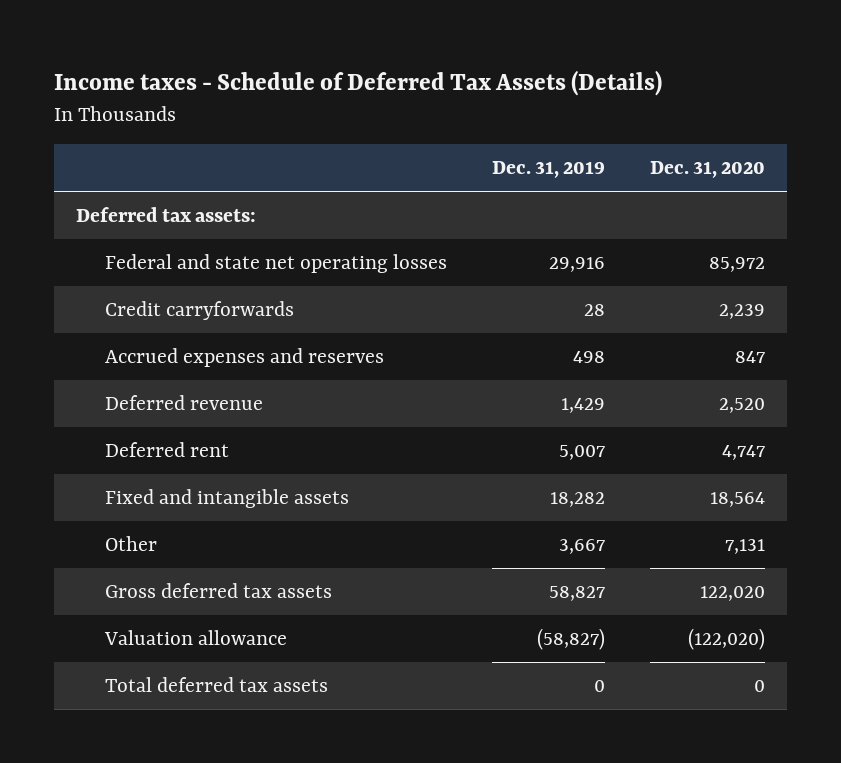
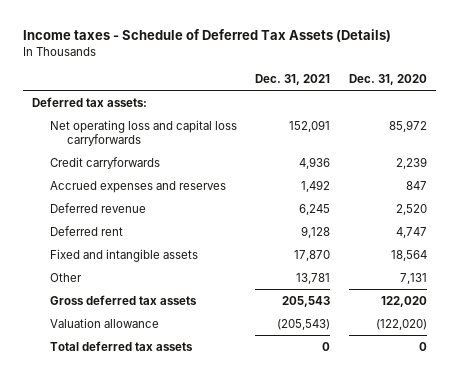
[492,161,606,179] Dec. 31, 2019 -> none
none -> [255,73,331,85] Dec. 31, 2021
[105,254,448,274] Federal and state net operating losses -> [49,119,237,147] Net operating loss and capital loss carryforwards

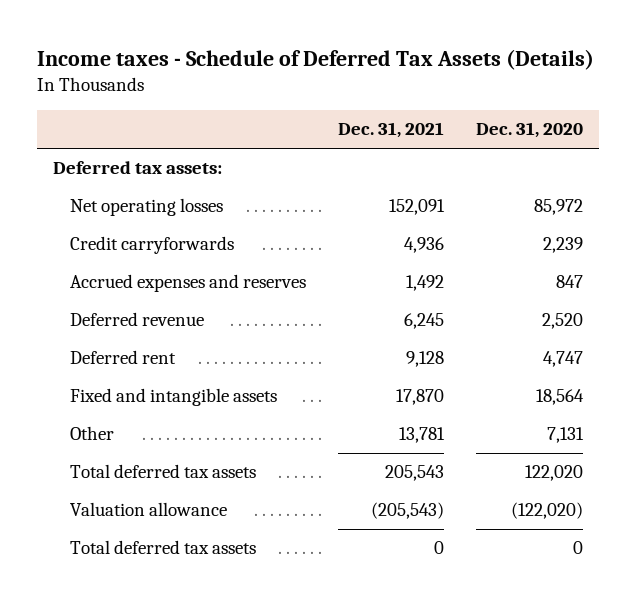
[49,119,237,147] Net operating loss and capital loss carryforwards -> [70,198,224,217] Net operating losses
[49,294,197,305] Gross deferred tax assets -> [70,464,257,479] Total deferred tax assets

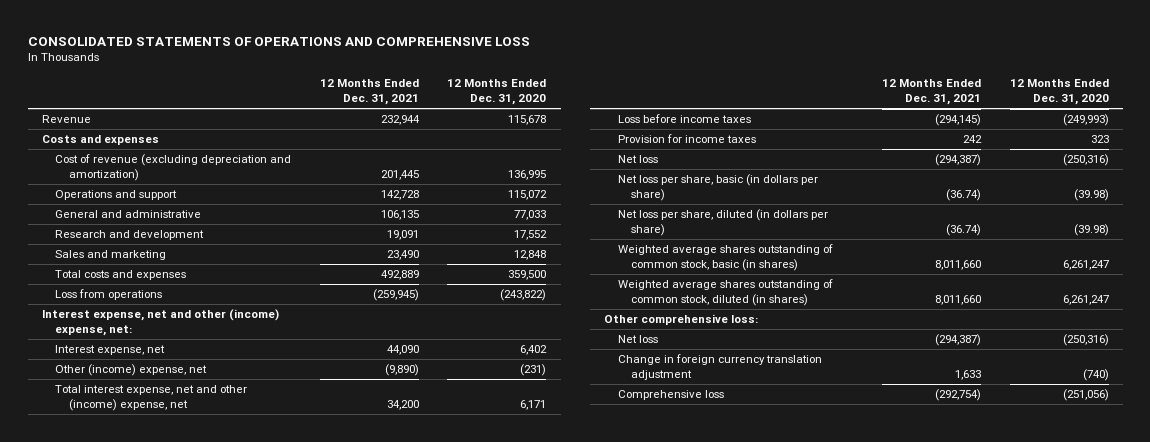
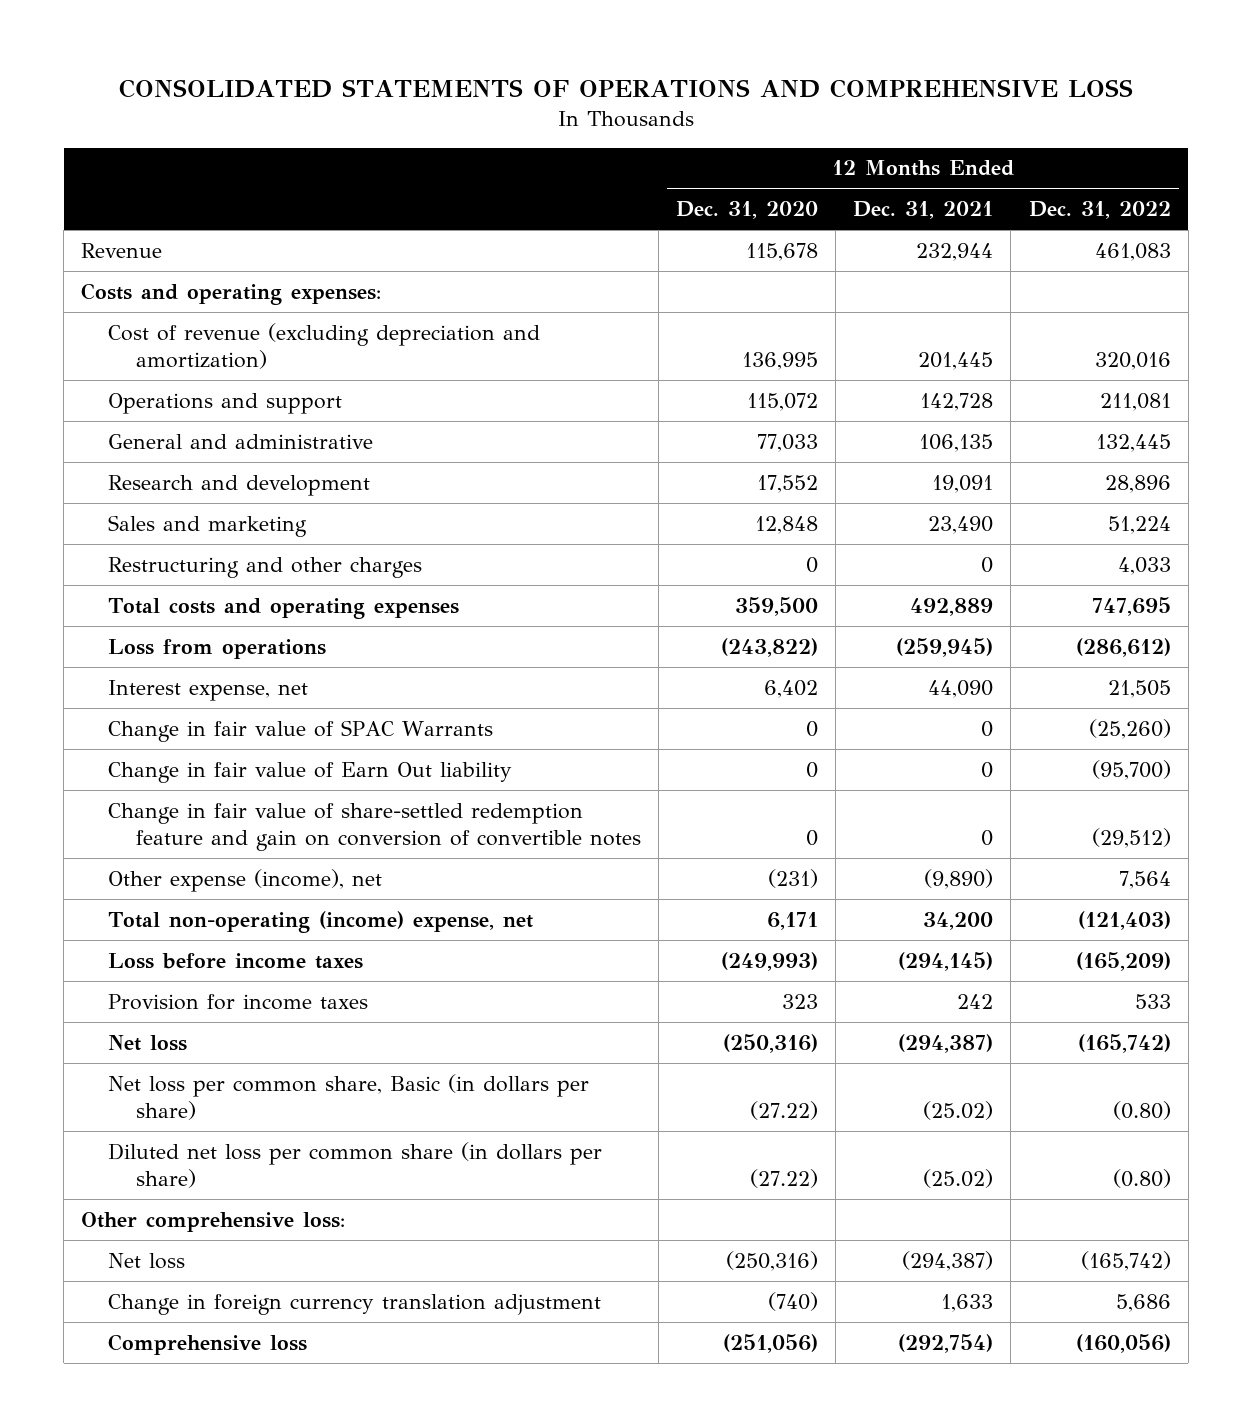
none -> [1028,201,1171,220] Dec. 31, 2022
[41,135,159,146] Costs and expenses -> [81,282,382,305] Costs and operating expenses:
none -> [108,556,423,578] Restructuring and other charges
[55,270,187,281] Total costs and expenses -> [108,597,460,619] Total costs and operating expenses
[41,309,279,337] Interest expense, net and other (income) expense, net: -> none
none -> [108,719,494,742] Change in fair value of SPAC Warrants
none -> [108,761,513,783] Change in fair value of Earn Out liability
none -> [108,802,641,851] Change in fair value of share-settled redemption feature and gain on conversion of convertible notes
[55,364,208,377] Other (income) expense, net -> [108,868,383,892] Other expense (income), net
[55,385,248,412] Total interest expense, net and other (income) expense, net -> [108,910,534,933] Total non-operating (income) expense, net
[617,244,833,272] Weighted average shares outstanding of common stock, basic (in shares) -> none
[617,279,833,307] Weighted average shares outstanding of common stock, diluted (in shares) -> none
[617,174,818,202] Net loss per share, basic (in dollars per share) -> [108,1073,590,1120] Net loss per common share, Basic (in dollars per share)
[946,189,982,202] (36.74) -> [923,1100,994,1120] (25.02)
[1073,189,1109,202] (39.98) -> [749,1100,818,1120] (27.22)
[617,209,828,237] Net loss per share, diluted (in dollars per share) -> [108,1141,603,1188] Diluted net loss per common share (in dollars per share)
[946,224,982,237] (36.74) -> [923,1168,994,1188] (25.02)
[1073,224,1109,237] (39.98) -> [749,1168,818,1188] (27.22)

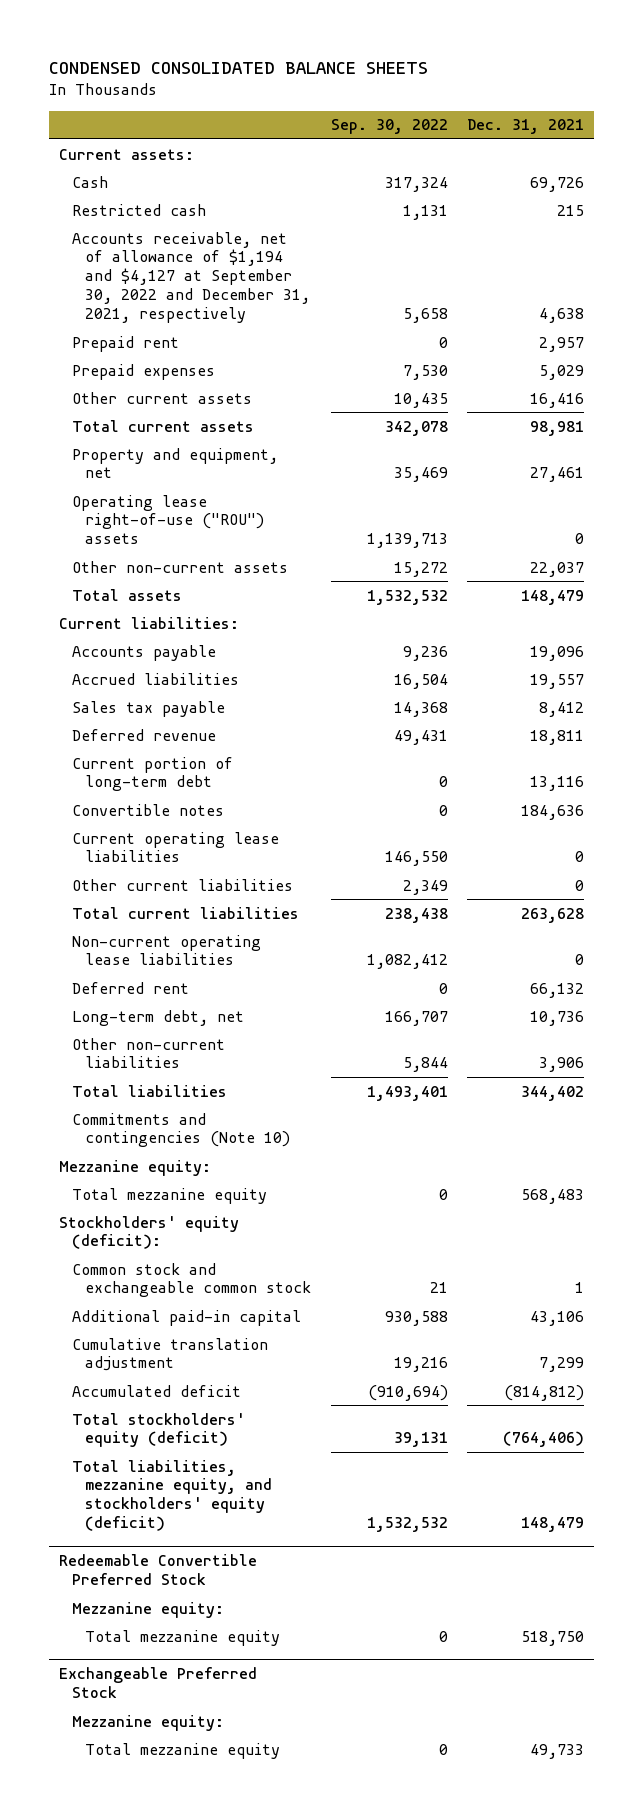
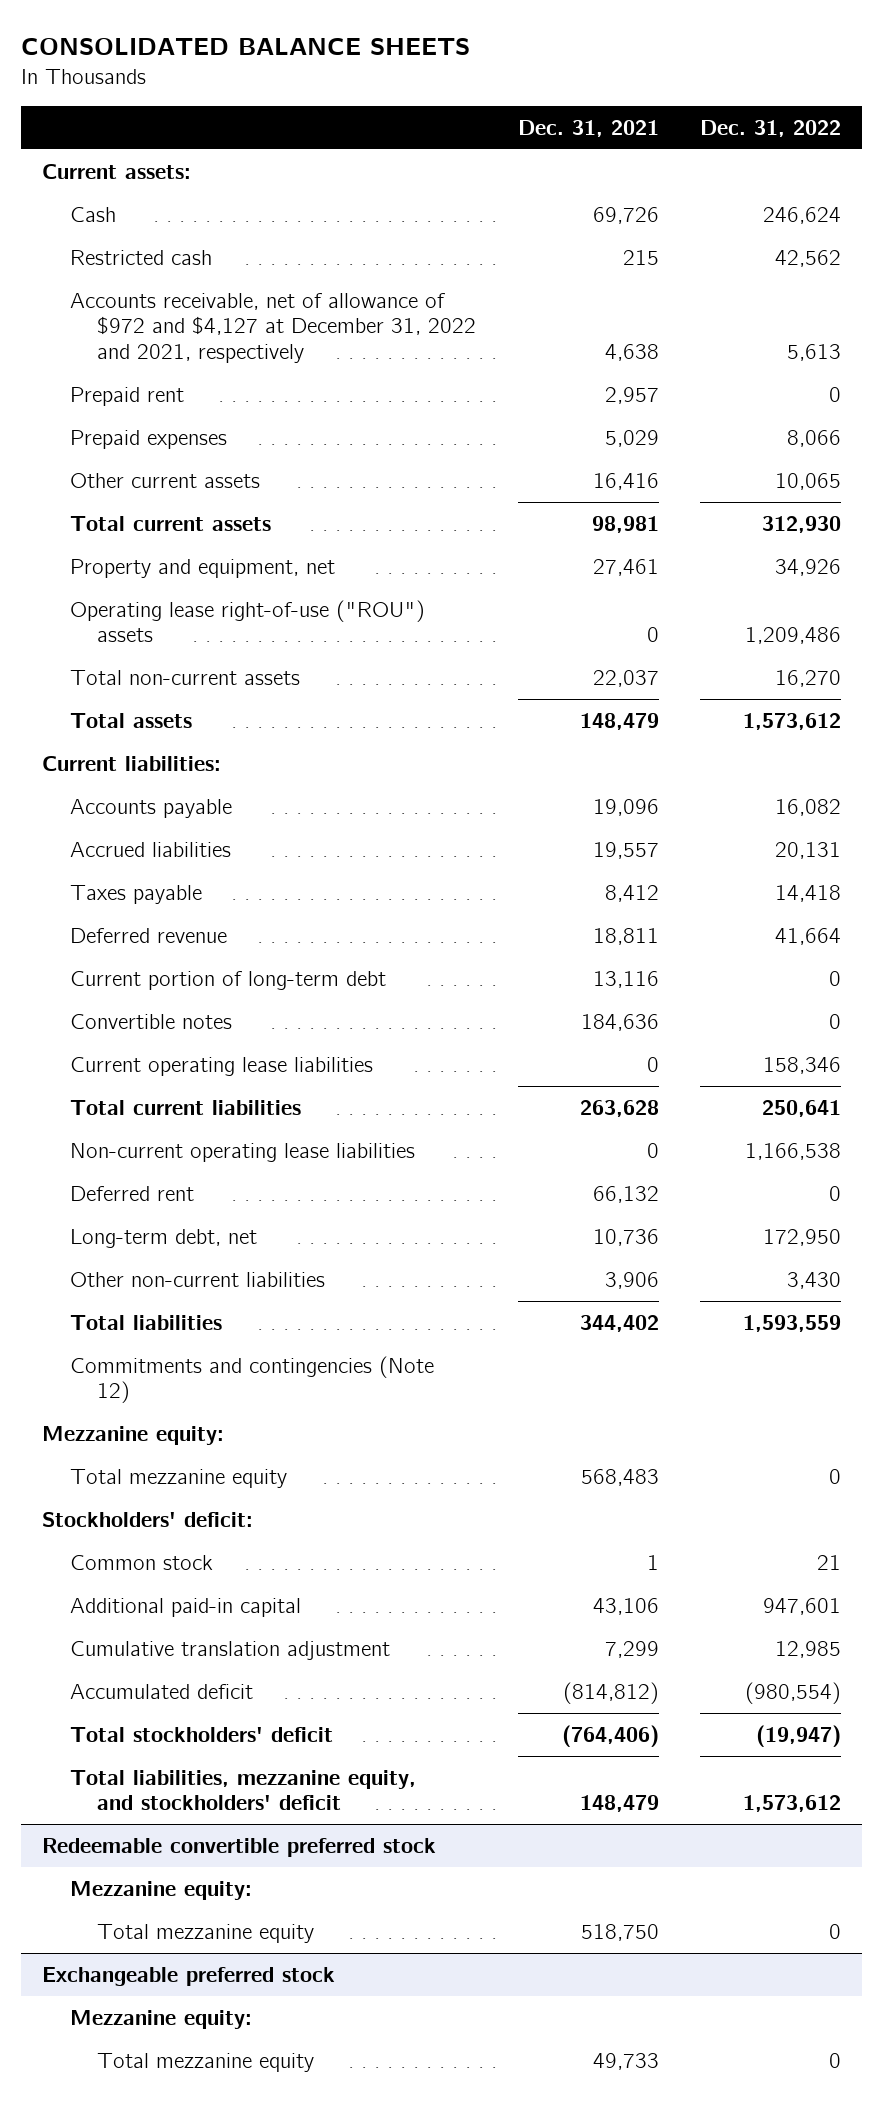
[48,61,428,74] CONDENSED CONSOLIDATED BALANCE SHEETS -> [21,37,471,55] CONSOLIDATED BALANCE SHEETS
[330,119,448,135] Sep. 30, 2022 -> none
none -> [700,119,842,137] Dec. 31, 2022
[71,231,310,324] Accounts receivable, net of allowance of $1,194 and $4,127 at September 30, 2022 and December 31, 2021, respectively -> [69,292,477,363] Accounts receivable, net of allowance of $972 and $4,127 at December 31, 2022 and 2021, respectively
[71,560,288,573] Other non-current assets -> [69,669,300,685] Total non-current assets
[71,700,225,717] Sales tax payable -> [69,884,202,904] Taxes payable
[71,878,293,891] Other current liabilities -> none
[71,1112,290,1148] Commitments and contingencies (Note 10) -> [69,1355,434,1404] Commitments and contingencies (Note 12)
[58,1215,239,1250] Stockholders' equity (deficit): -> [41,1511,253,1527] Stockholders' deficit:
[71,1262,311,1298] Common stock and exchangeable common stock -> [69,1554,213,1570] Common stock
[71,1412,245,1448] Total stockholders' equity (deficit) -> [69,1726,333,1742] Total stockholders' deficit
[71,1459,272,1532] Total liabilities, mezzanine equity, and stockholders' equity (deficit) -> [69,1769,416,1811] Total liabilities, mezzanine equity, and stockholders' deficit
[58,1554,257,1585] Redeemable Convertible Preferred Stock -> [41,1837,436,1857] Redeemable convertible preferred stock
[58,1667,257,1698] Exchangeable Preferred Stock -> [41,1966,335,1986] Exchangeable preferred stock

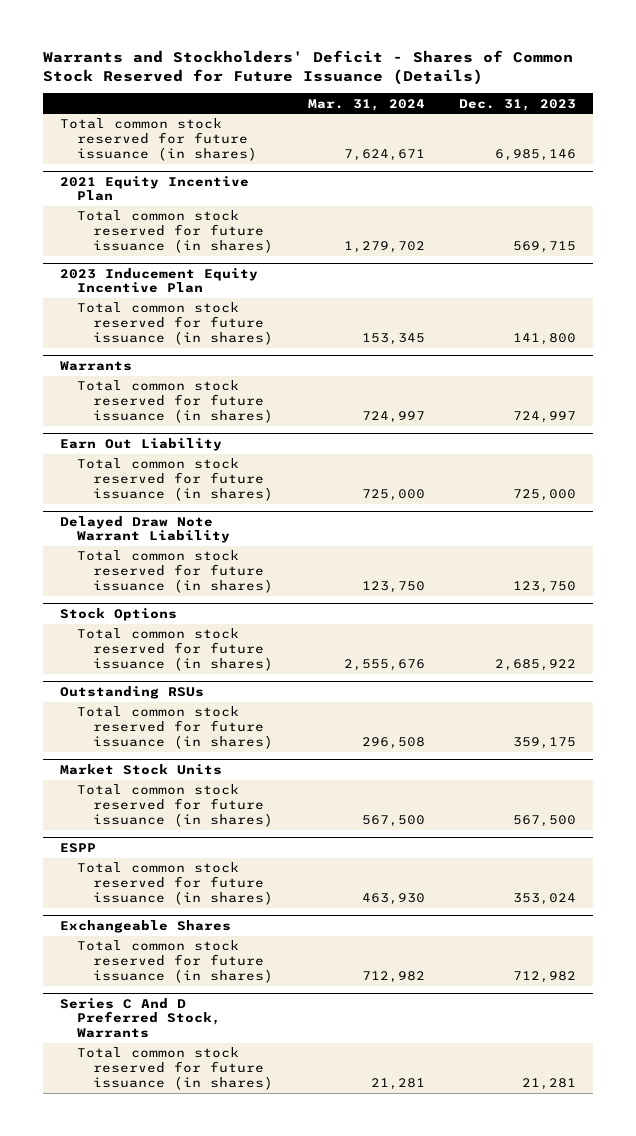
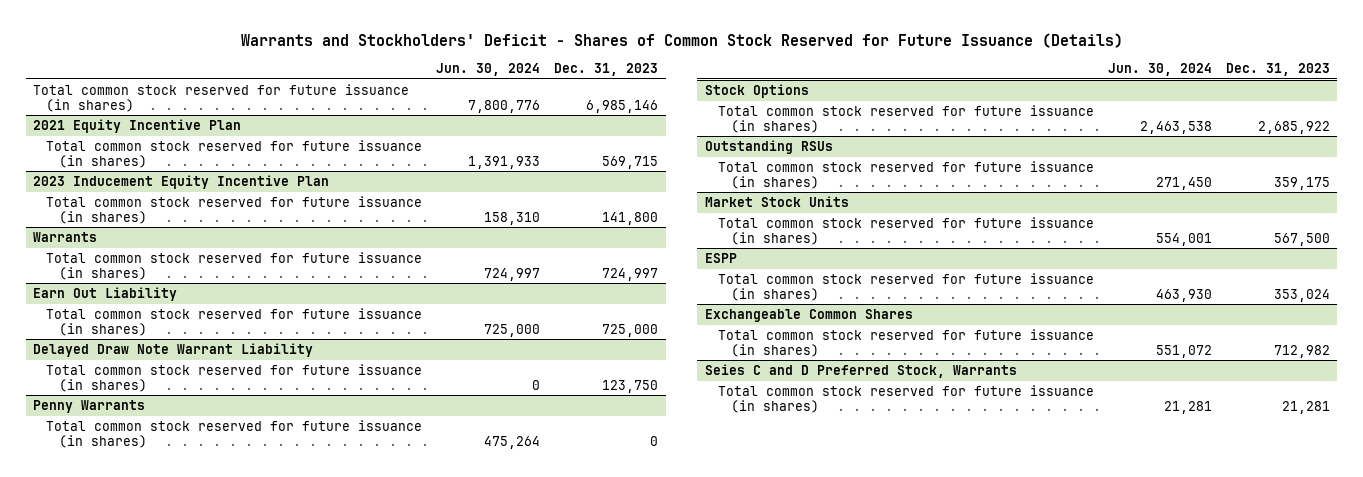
[307,98,425,111] Mar. 31, 2024 -> none
none -> [436,63,541,77] Jun. 30, 2024
none -> [33,399,146,413] Penny Warrants
none -> [46,419,423,448] Total common stock reserved for future issuance (in shares)
[60,919,232,933] Exchangeable Shares -> [704,308,913,322] Exchangeable Common Shares
[60,997,221,1039] Series C And D Preferred Stock, Warrants -> [704,363,1017,378] Seies C and D Preferred Stock, Warrants

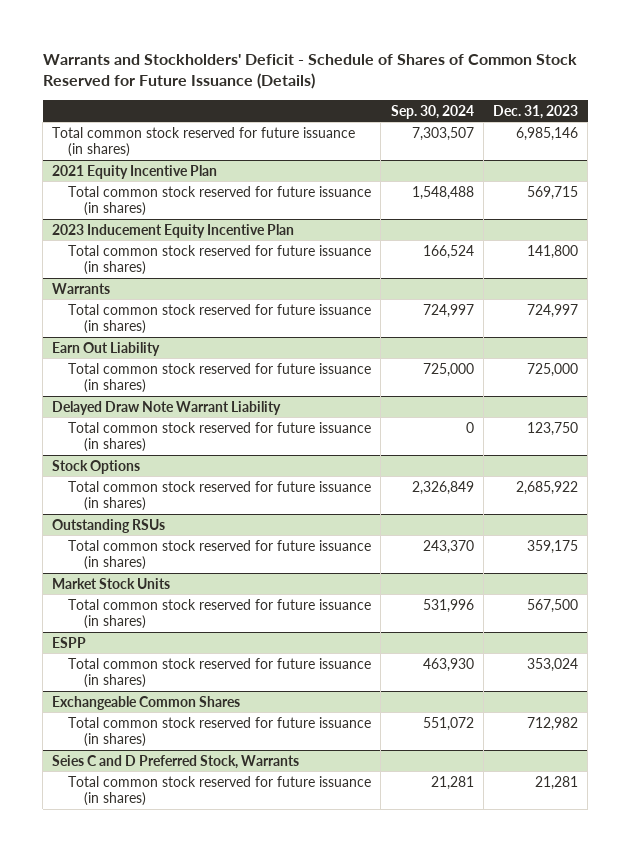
[240,32,1123,48] Warrants and Stockholders' Deficit - Shares of Common Stock Reserved for Future Issuance (Details) -> [42,53,577,90] Warrants and Stockholders' Deficit - Schedule of Shares of Common Stock Reserved for Future Issuance (Details)
[436,63,541,77] Jun. 30, 2024 -> none
none -> [390,104,474,119] Sep. 30, 2024
[33,399,146,413] Penny Warrants -> none
[46,419,423,448] Total common stock reserved for future issuance (in shares) -> none

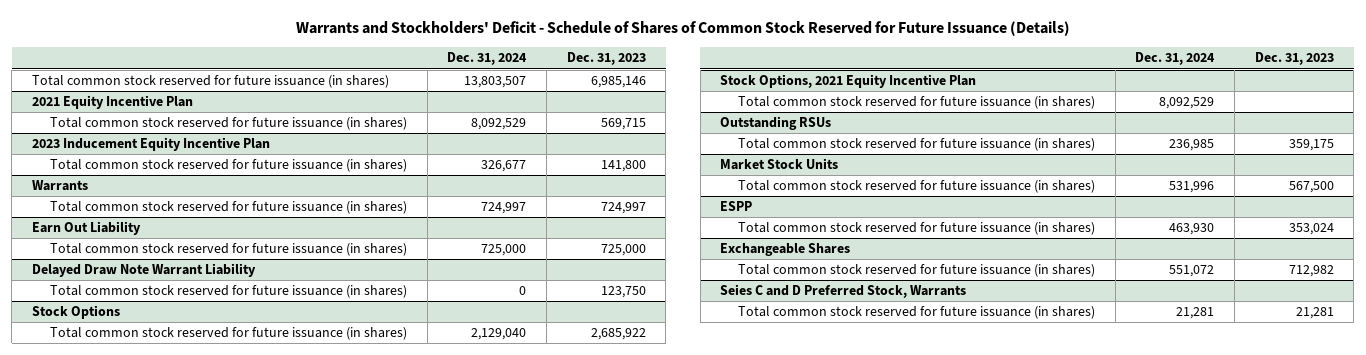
[390,104,474,119] Sep. 30, 2024 -> none
none -> [447,52,528,66] Dec. 31, 2024
none -> [720,74,977,89] Stock Options, 2021 Equity Incentive Plan
none -> [738,96,1096,110] Total common stock reserved for future issuance (in shares)
[52,695,241,710] Exchangeable Common Shares -> [720,243,851,257] Exchangeable Shares

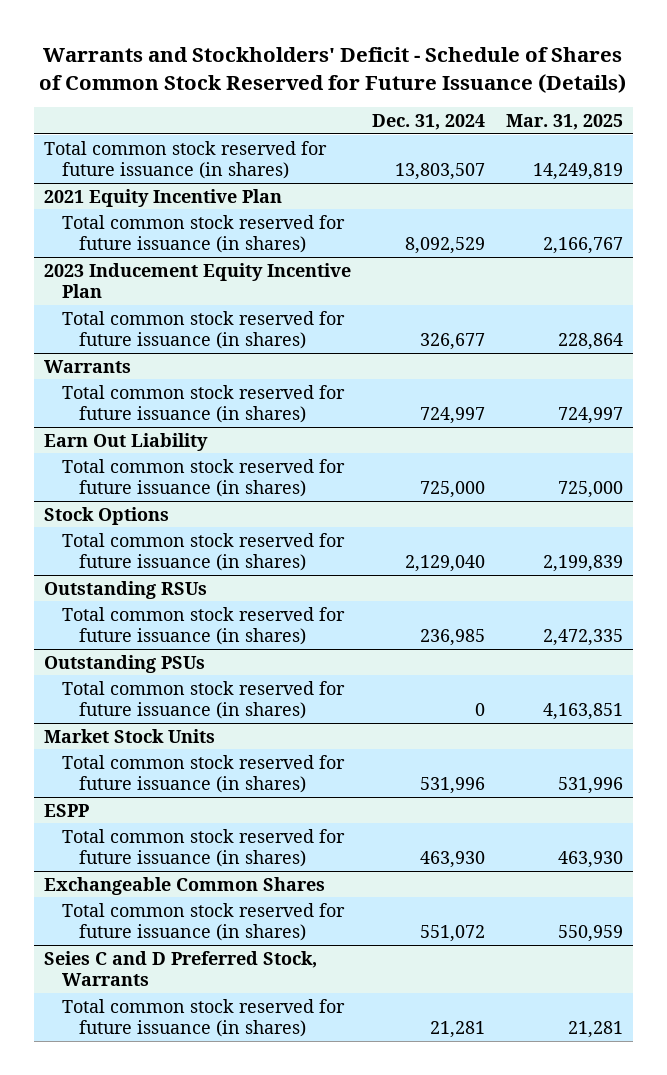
[566,52,646,66] Dec. 31, 2023 -> none
none -> [505,113,623,130] Mar. 31, 2025
[32,263,257,278] Delayed Draw Note Warrant Liability -> none
[50,285,408,299] Total common stock reserved for future issuance (in shares) -> none
[720,74,977,89] Stock Options, 2021 Equity Incentive Plan -> none
[738,96,1096,110] Total common stock reserved for future issuance (in shares) -> none
none -> [44,654,206,673] Outstanding PSUs
none -> [61,680,345,720] Total common stock reserved for future issuance (in shares)
[720,243,851,257] Exchangeable Shares -> [44,876,326,895] Exchangeable Common Shares

